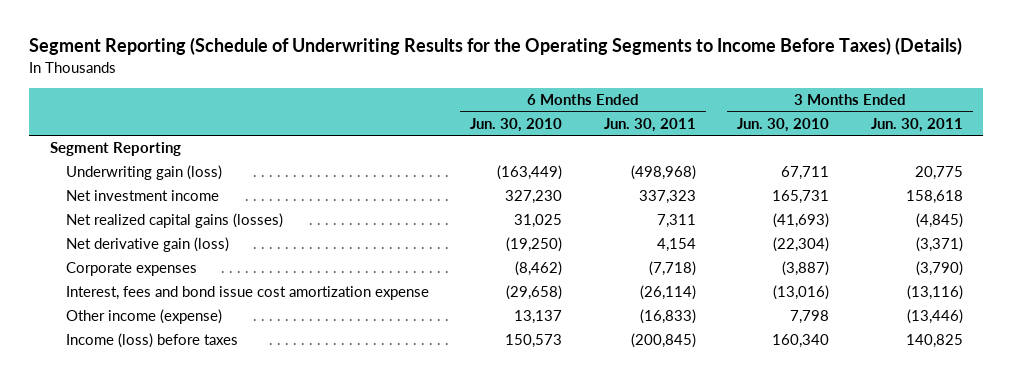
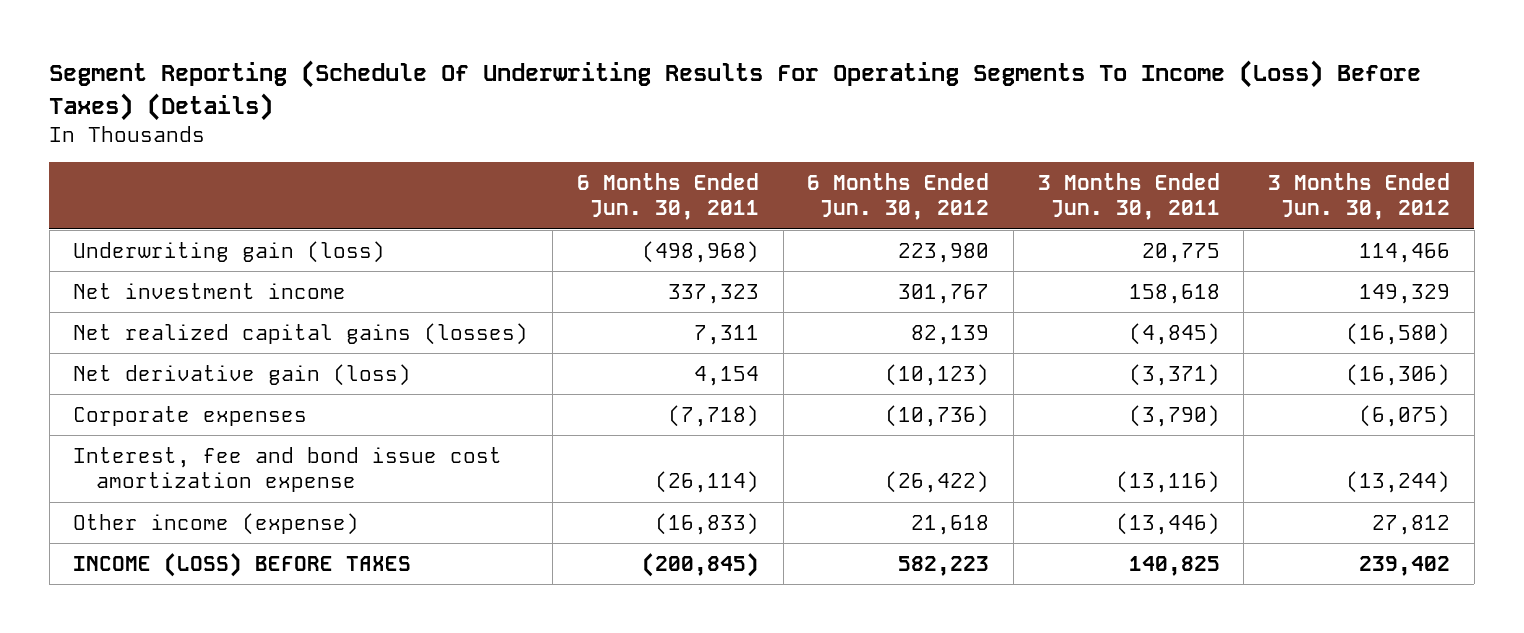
[28,37,962,56] Segment Reporting (Schedule of Underwriting Results for the Operating Segments to Income Before Taxes) (Details) -> [49,60,1422,121] Segment Reporting (Schedule Of Underwriting Results For Operating Segments To Income (Loss) Before Taxes) (Details)
[470,117,563,132] Jun. 30, 2010 -> none
[737,117,830,132] Jun. 30, 2010 -> none
none -> [807,173,990,221] 6 Months Ended Jun. 30, 2012
none -> [1268,173,1451,221] 3 Months Ended Jun. 30, 2012
[49,142,181,157] Segment Reporting -> none
[65,286,429,301] Interest, fees and bond issue cost amortization expense -> [73,446,503,493] Interest, fee and bond issue cost amortization expense
[65,333,238,349] Income (loss) before taxes -> [73,552,412,577] INCOME (LOSS) BEFORE TAXES

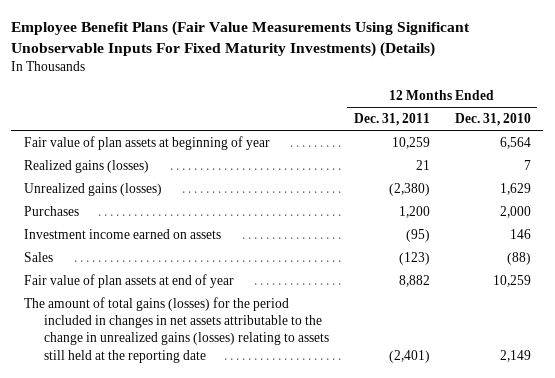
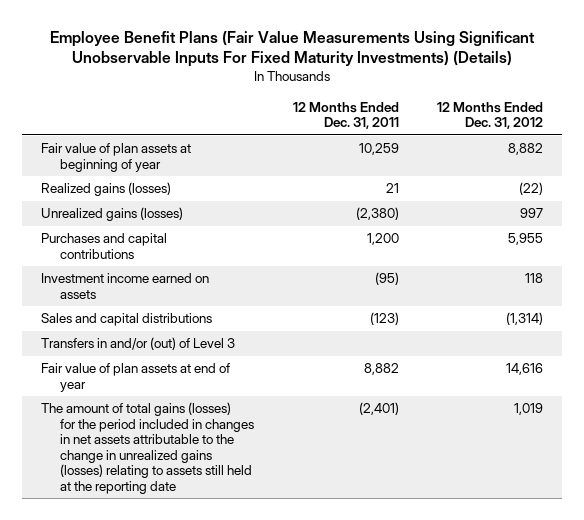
[454,113,531,127] Dec. 31, 2010 -> none
none -> [436,101,543,130] 12 Months Ended Dec. 31, 2012
[23,205,79,216] Purchases -> [40,233,167,259] Purchases and capital contributions
[23,251,53,262] Sales -> [40,313,212,327] Sales and capital distributions
none -> [40,337,235,351] Transfers in and/or (out) of Level 3

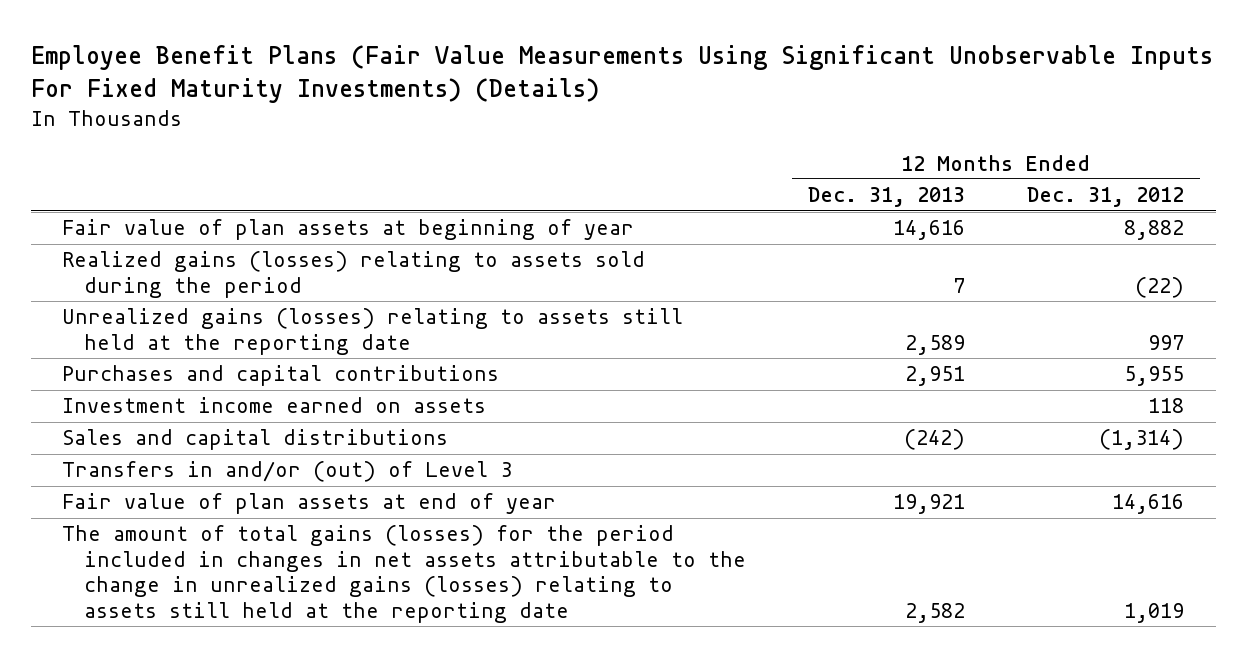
[292,101,399,130] 12 Months Ended Dec. 31, 2011 -> none
none -> [807,187,965,208] Dec. 31, 2013
[40,182,171,197] Realized gains (losses) -> [62,251,646,298] Realized gains (losses) relating to assets sold during the period
[40,207,183,222] Unrealized gains (losses) -> [62,308,684,355] Unrealized gains (losses) relating to assets still held at the reporting date

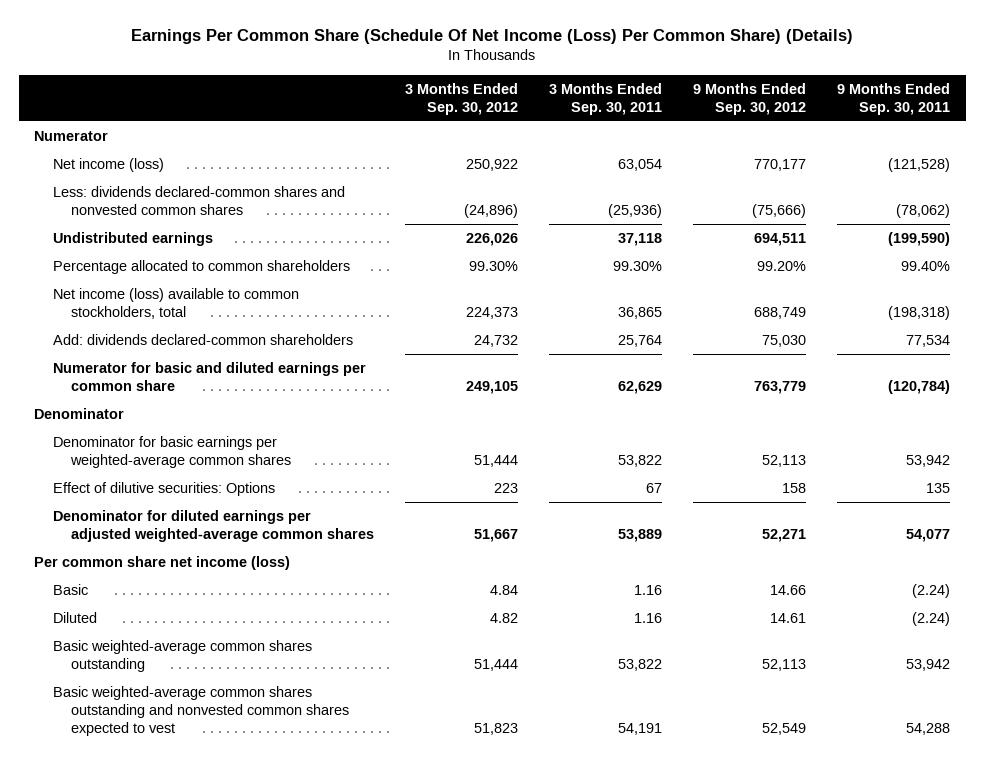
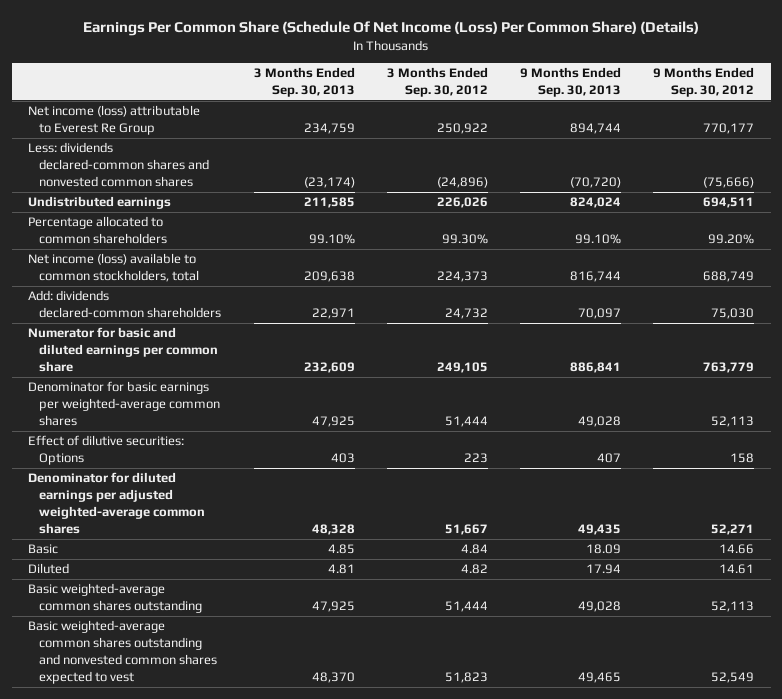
[549,82,663,115] 3 Months Ended Sep. 30, 2011 -> none
[837,82,951,115] 9 Months Ended Sep. 30, 2011 -> none
none -> [253,67,355,97] 3 Months Ended Sep. 30, 2013
none -> [520,67,622,97] 9 Months Ended Sep. 30, 2013
[34,130,109,141] Numerator -> none
[52,157,164,172] Net income (loss) -> [27,105,200,136] Net income (loss) attributable to Everest Re Group
[34,407,125,419] Denominator -> none
[34,555,291,570] Per common share net income (loss) -> none

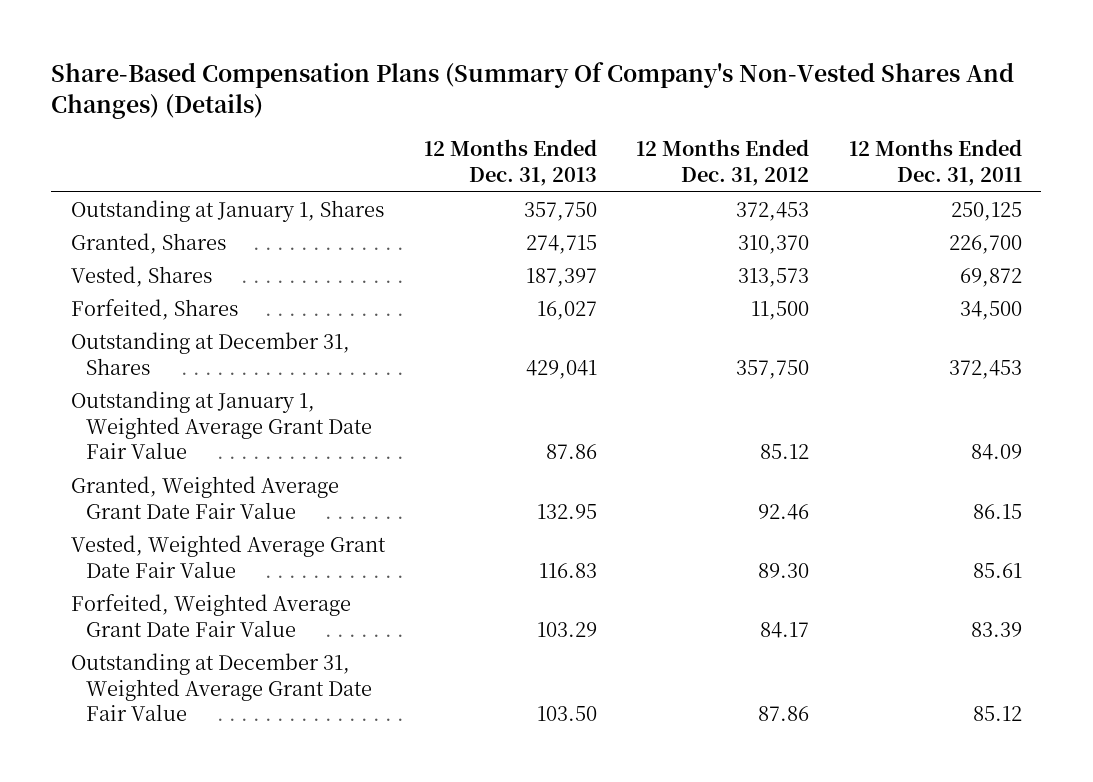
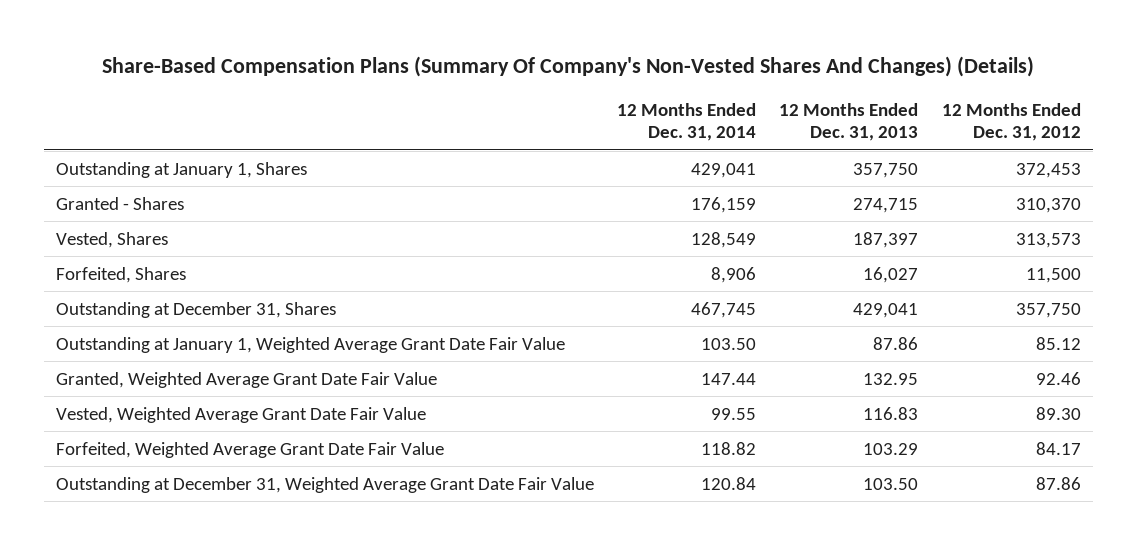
[848,139,1022,187] 12 Months Ended Dec. 31, 2011 -> none
none -> [616,102,756,142] 12 Months Ended Dec. 31, 2014
[70,232,226,254] Granted, Shares -> [55,196,184,210] Granted - Shares

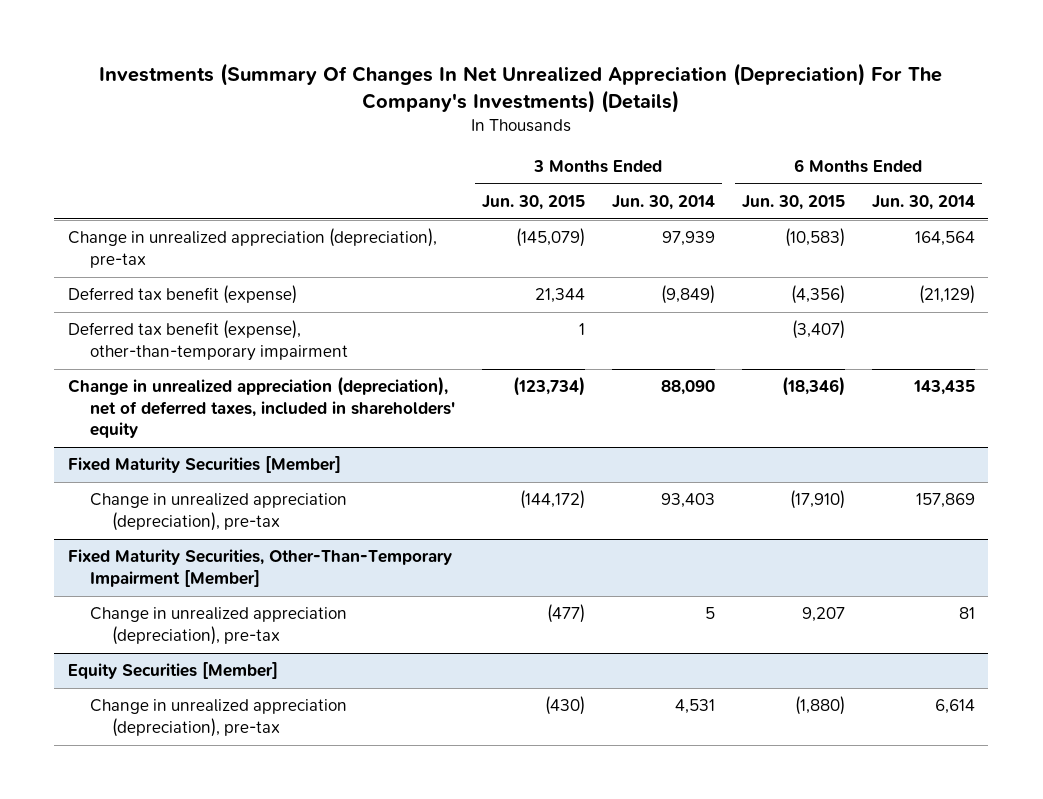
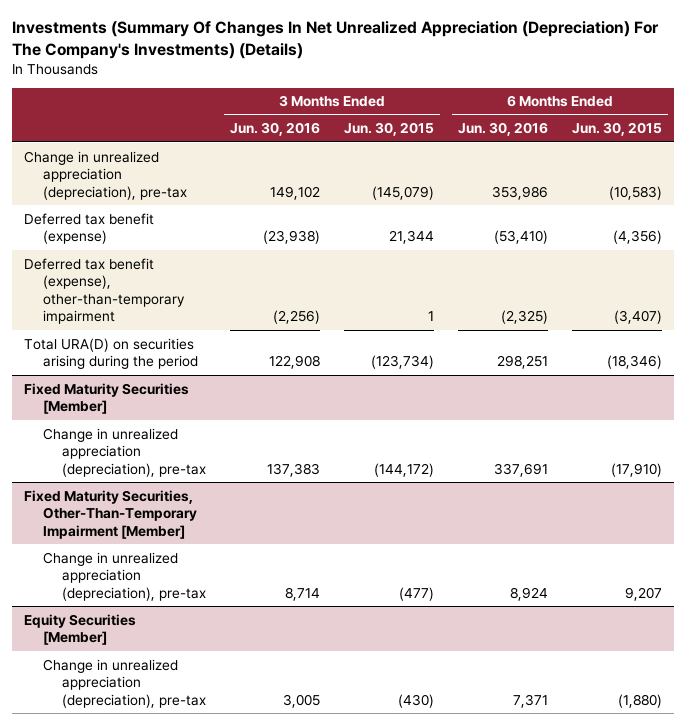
[611,194,715,210] Jun. 30, 2014 -> none
[871,194,975,210] Jun. 30, 2014 -> none
none -> [230,122,321,137] Jun. 30, 2016
none -> [458,122,549,137] Jun. 30, 2016
[67,376,455,439] Change in unrealized appreciation (depreciation), net of deferred taxes, included in shareholders' equity -> [23,337,198,370] Total URA(D) on securities arising during the period

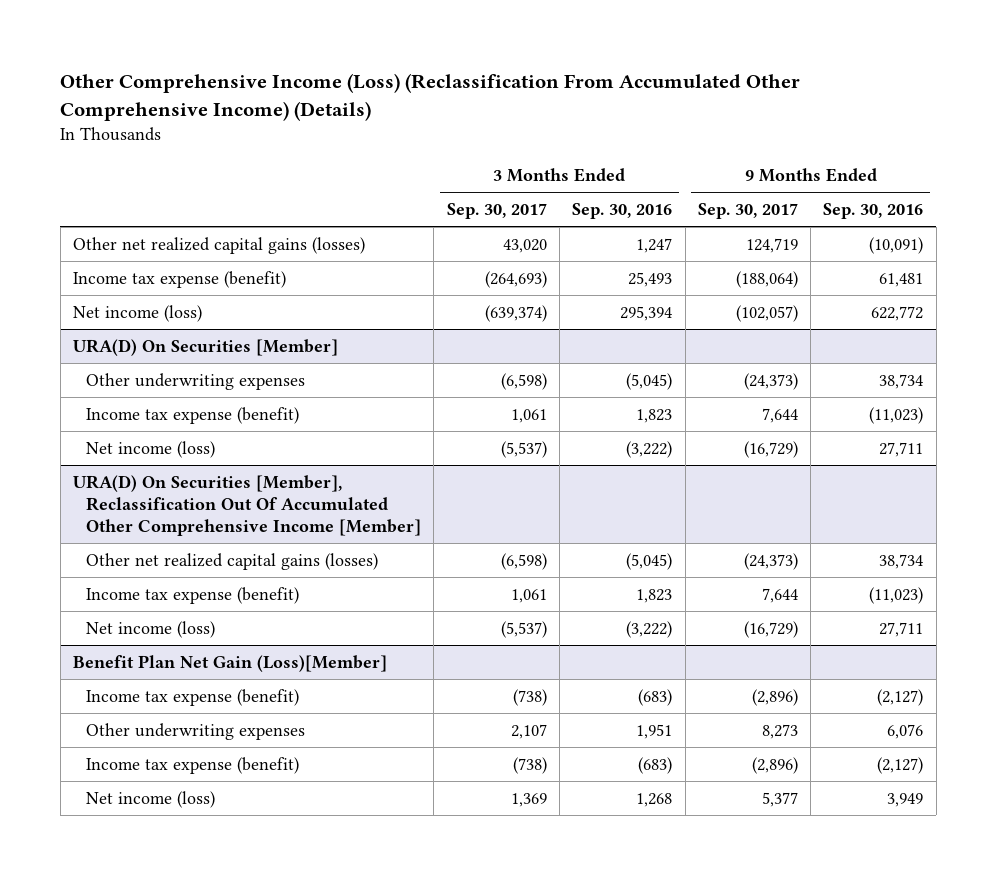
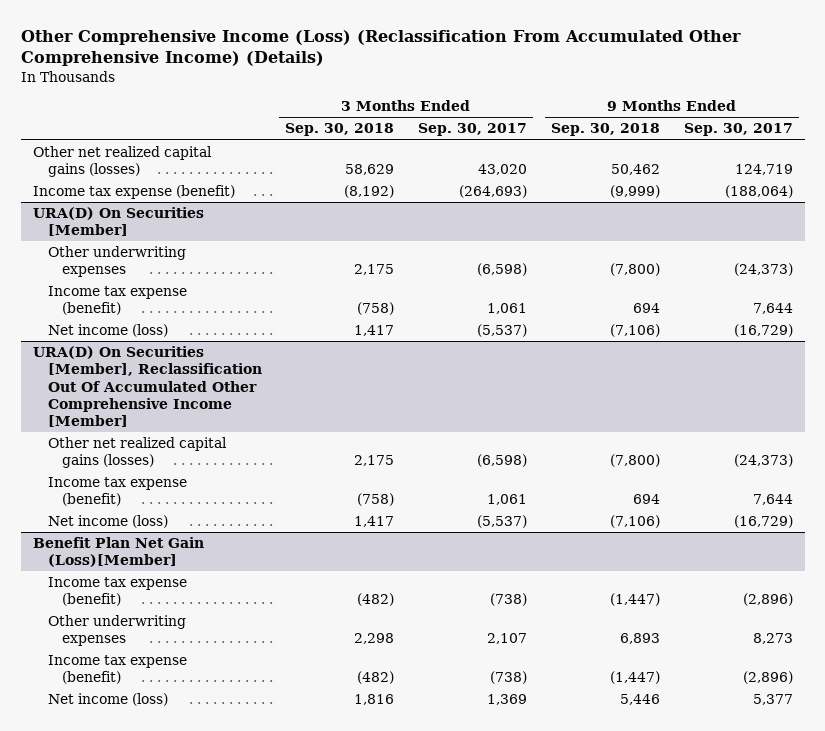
[572,203,673,220] Sep. 30, 2016 -> none
[823,203,924,220] Sep. 30, 2016 -> none
none -> [285,123,395,137] Sep. 30, 2018
none -> [550,123,660,137] Sep. 30, 2018
[73,304,203,322] Net income (loss) -> none

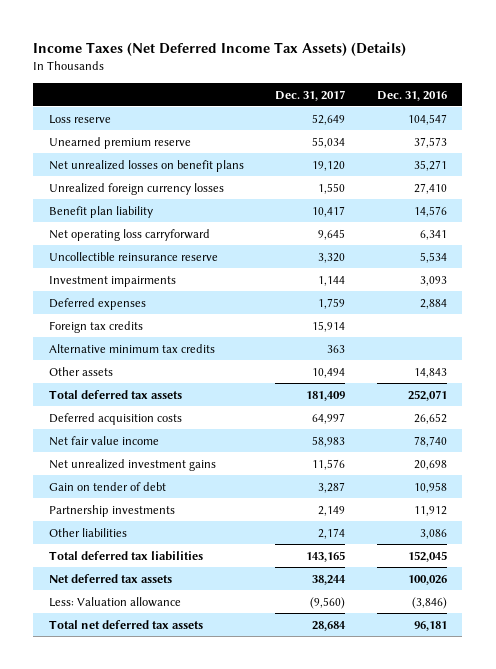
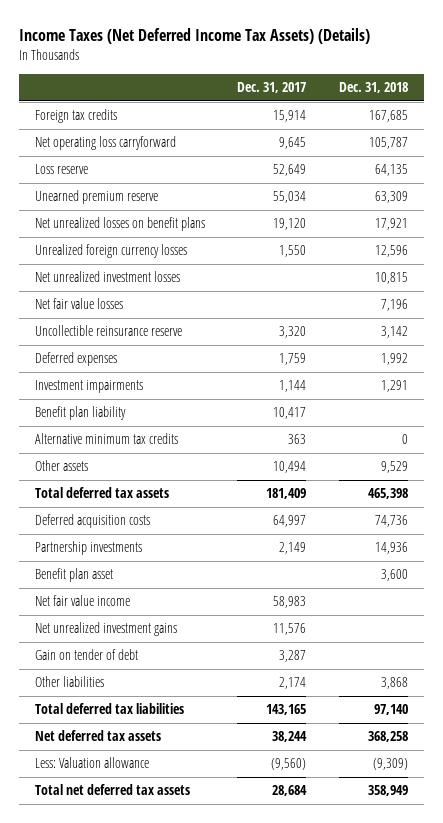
[376,90,447,101] Dec. 31, 2016 -> none
none -> [338,82,408,94] Dec. 31, 2018
[49,320,144,333] Foreign tax credits -> [35,109,118,124] Foreign tax credits
[49,228,211,241] Net operating loss carryforward -> [35,136,177,151] Net operating loss carryforward
none -> [35,271,181,283] Net unrealized investment losses
none -> [35,298,124,310] Net fair value losses
[49,275,177,287] Investment impairments -> [35,380,144,394] Investment impairments
[49,205,154,218] Benefit plan liability -> [35,406,127,421] Benefit plan liability
[49,504,176,517] Partnership investments -> [35,541,143,556] Partnership investments
none -> [35,568,114,583] Benefit plan asset

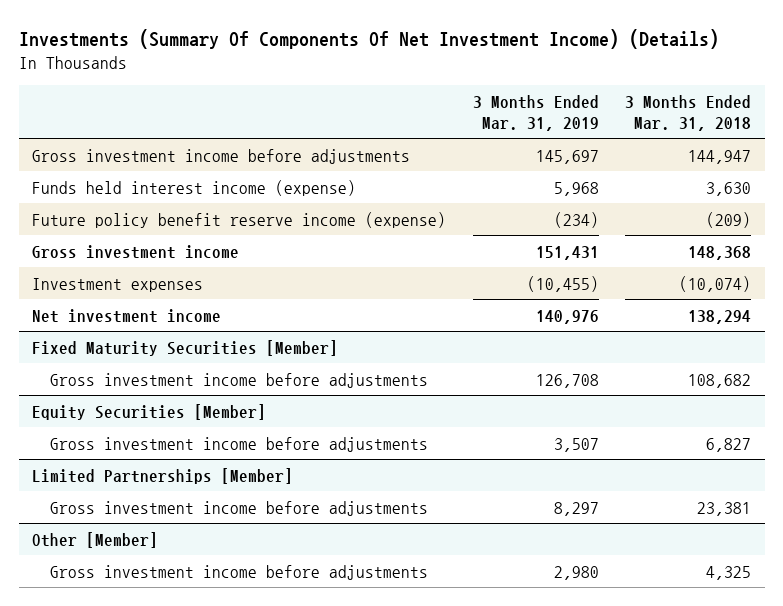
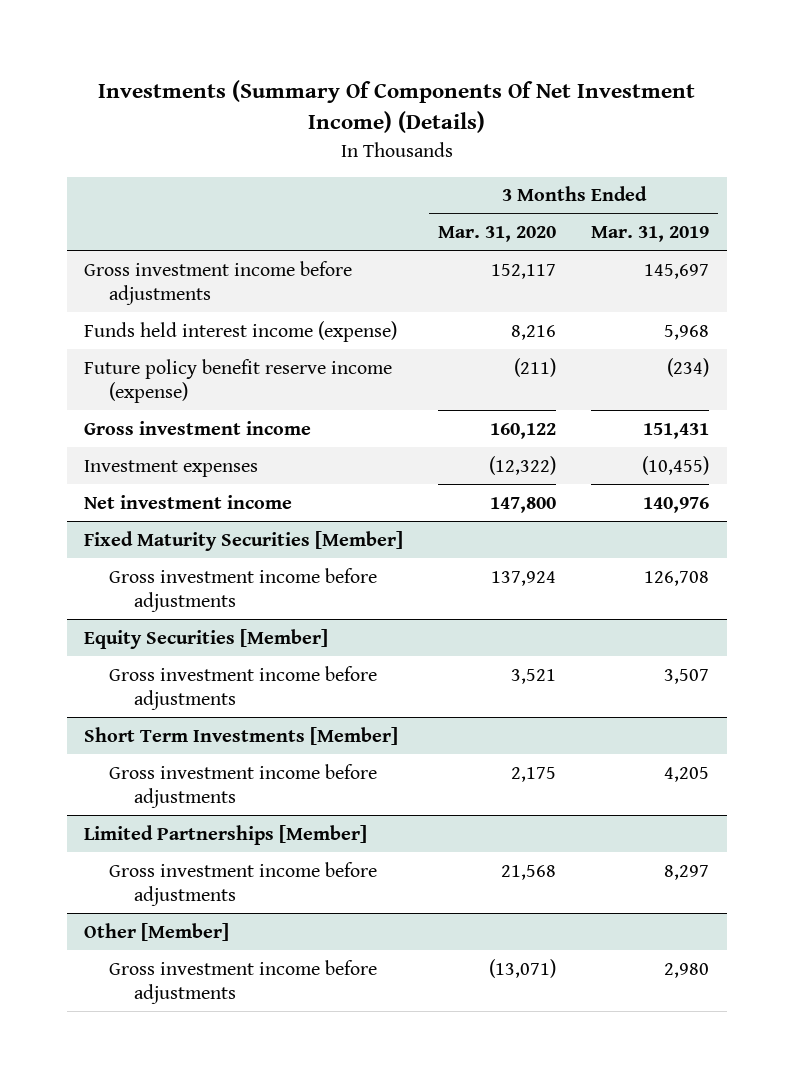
[625,94,752,131] 3 Months Ended Mar. 31, 2018 -> none
none -> [438,226,557,243] Mar. 31, 2020
none -> [84,726,399,745] Short Term Investments [Member]
none -> [109,763,378,808] Gross investment income before adjustments

